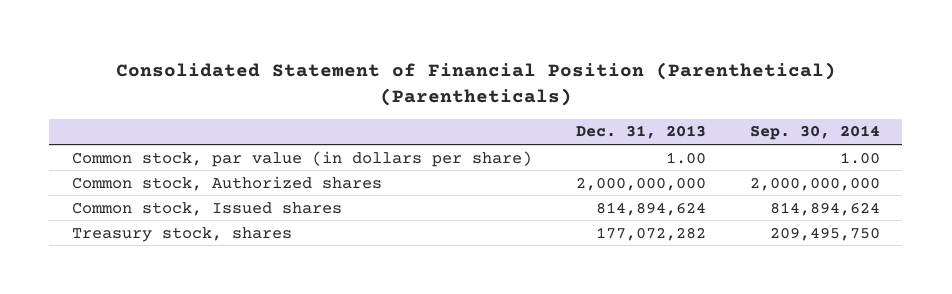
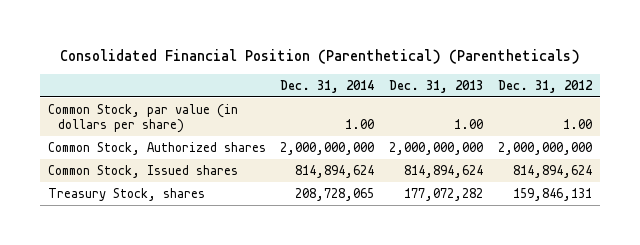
[115,61,836,107] Consolidated Statement of Financial Position (Parenthetical) (Parentheticals) -> [59,48,580,64] Consolidated Financial Position (Parenthetical) (Parentheticals)
[750,125,881,141] Sep. 30, 2014 -> none
none -> [280,79,375,93] Dec. 31, 2014
none -> [498,79,594,93] Dec. 31, 2012
[71,150,532,167] Common stock, par value (in dollars per share) -> [47,103,238,134] Common Stock, par value (in dollars per share)
[71,175,382,191] Common stock, Authorized shares -> [47,141,266,155] Common Stock, Authorized shares
[71,201,342,216] Common stock, Issued shares -> [47,164,238,178] Common Stock, Issued shares
[71,226,292,242] Treasury stock, shares -> [47,187,205,201] Treasury Stock, shares

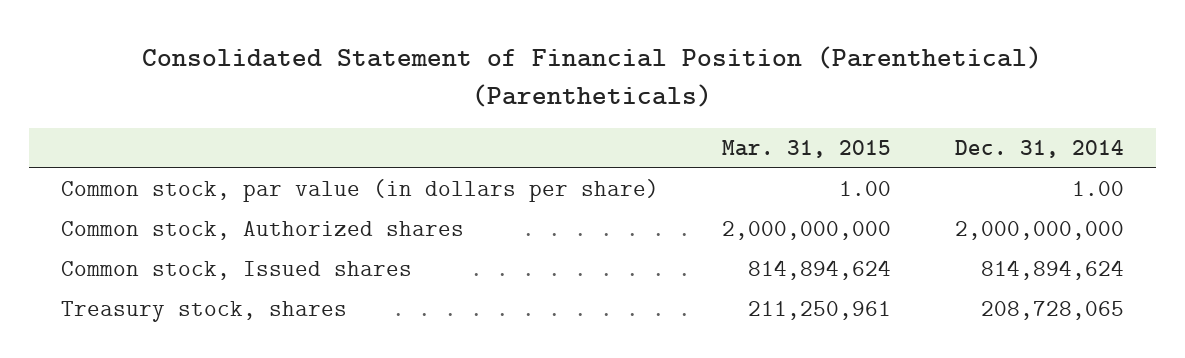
[59,48,580,64] Consolidated Financial Position (Parenthetical) (Parentheticals) -> [142,46,1043,107] Consolidated Statement of Financial Position (Parenthetical) (Parentheticals)
[389,79,484,93] Dec. 31, 2013 -> none
[498,79,594,93] Dec. 31, 2012 -> none
none -> [722,139,892,158] Mar. 31, 2015
[47,103,238,134] Common Stock, par value (in dollars per share) -> [60,179,659,203] Common stock, par value (in dollars per share)
[47,141,266,155] Common Stock, Authorized shares -> [60,221,464,241] Common stock, Authorized shares
[47,164,238,178] Common Stock, Issued shares -> [60,261,412,281] Common stock, Issued shares
[47,187,205,201] Treasury Stock, shares -> [60,301,347,323] Treasury stock, shares

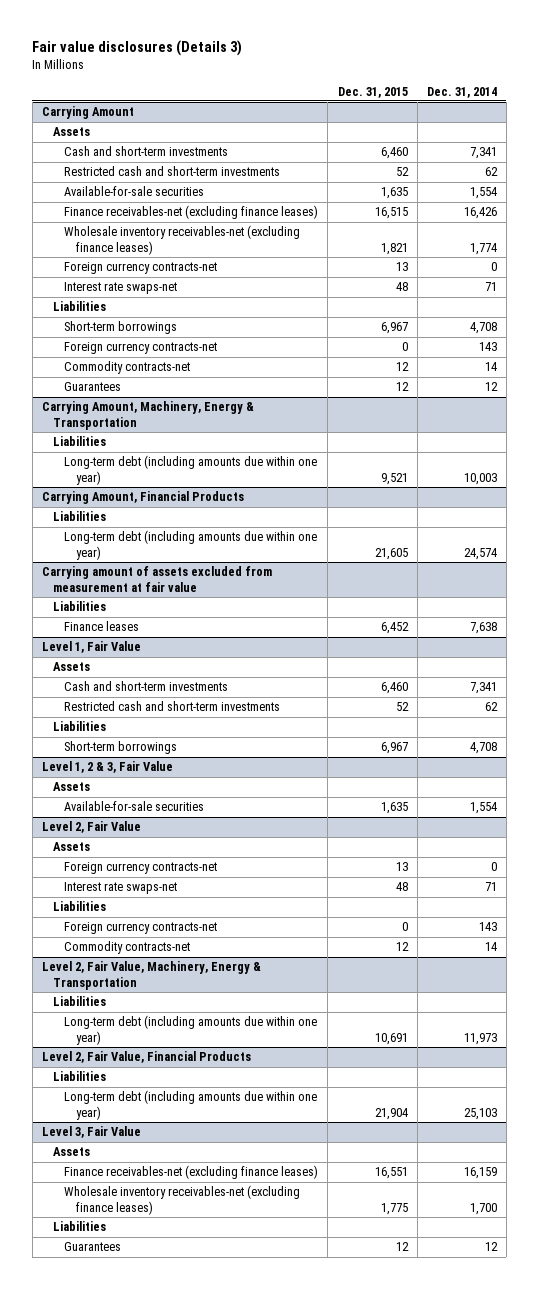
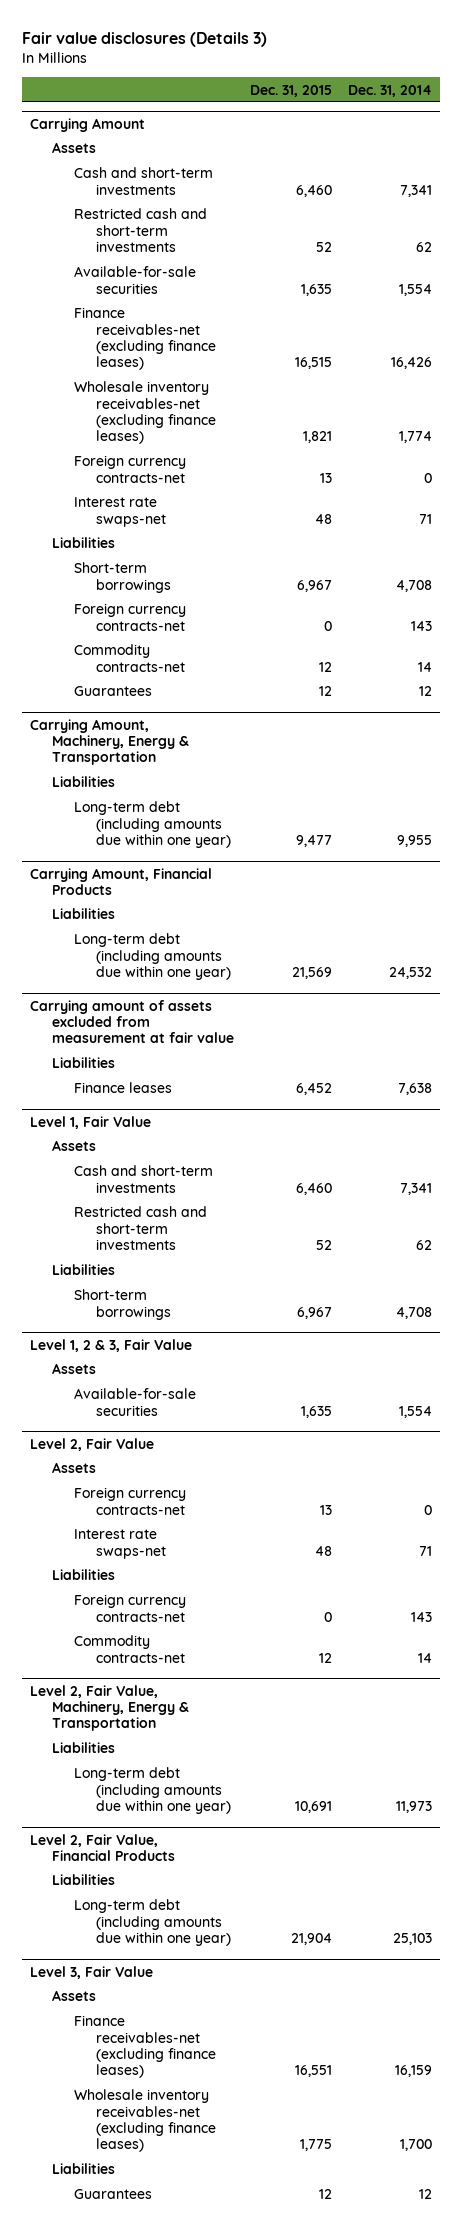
[380,472,408,485] 9,521 -> [295,835,332,848] 9,477
[463,472,497,485] 10,003 -> [396,835,432,848] 9,955
[374,547,408,560] 21,605 -> [291,967,332,980] 21,569
[463,547,497,560] 24,574 -> [388,967,432,980] 24,532

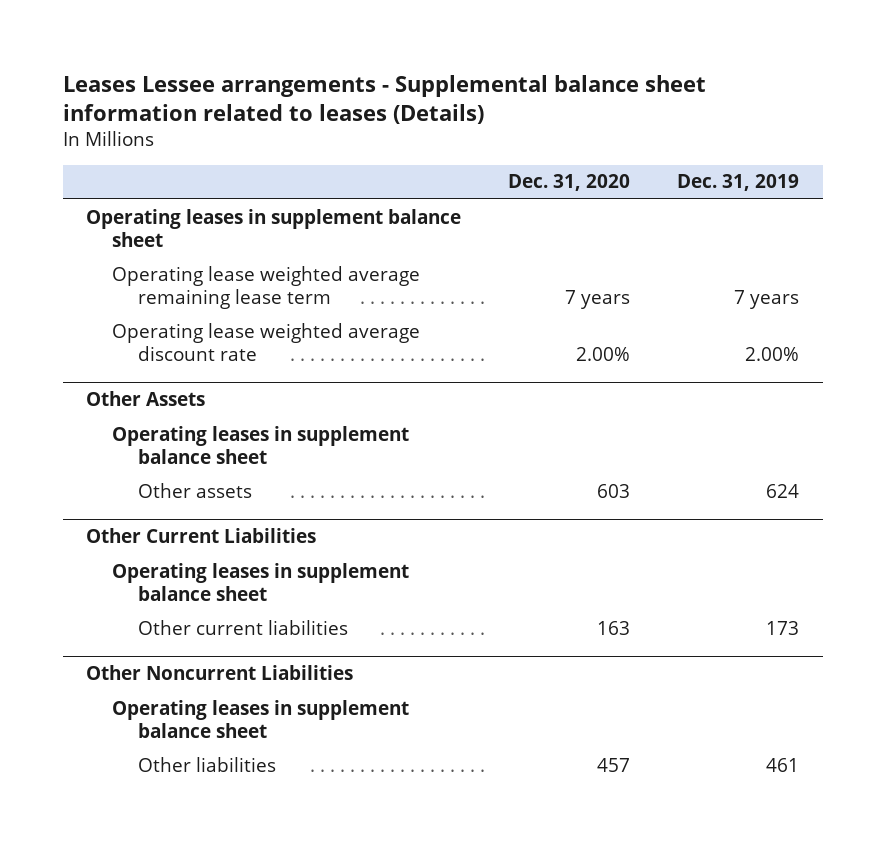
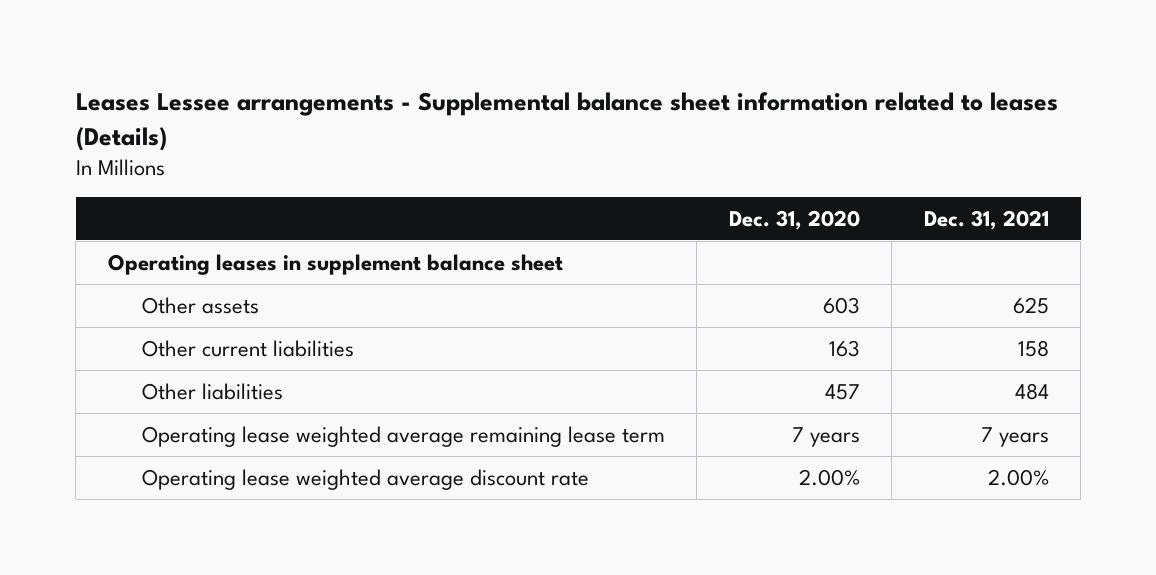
[677,174,800,192] Dec. 31, 2019 -> none
none -> [923,209,1049,230] Dec. 31, 2021
[86,391,206,407] Other Assets -> none
[112,425,410,464] Operating leases in supplement balance sheet -> none
[86,528,317,544] Other Current Liabilities -> none
[112,562,410,601] Operating leases in supplement balance sheet -> none
[86,665,354,681] Other Noncurrent Liabilities -> none
[112,699,410,738] Operating leases in supplement balance sheet -> none
[112,265,421,309] Operating lease weighted average remaining lease term -> [142,425,666,447] Operating lease weighted average remaining lease term
[112,322,421,361] Operating lease weighted average discount rate -> [142,468,590,490] Operating lease weighted average discount rate

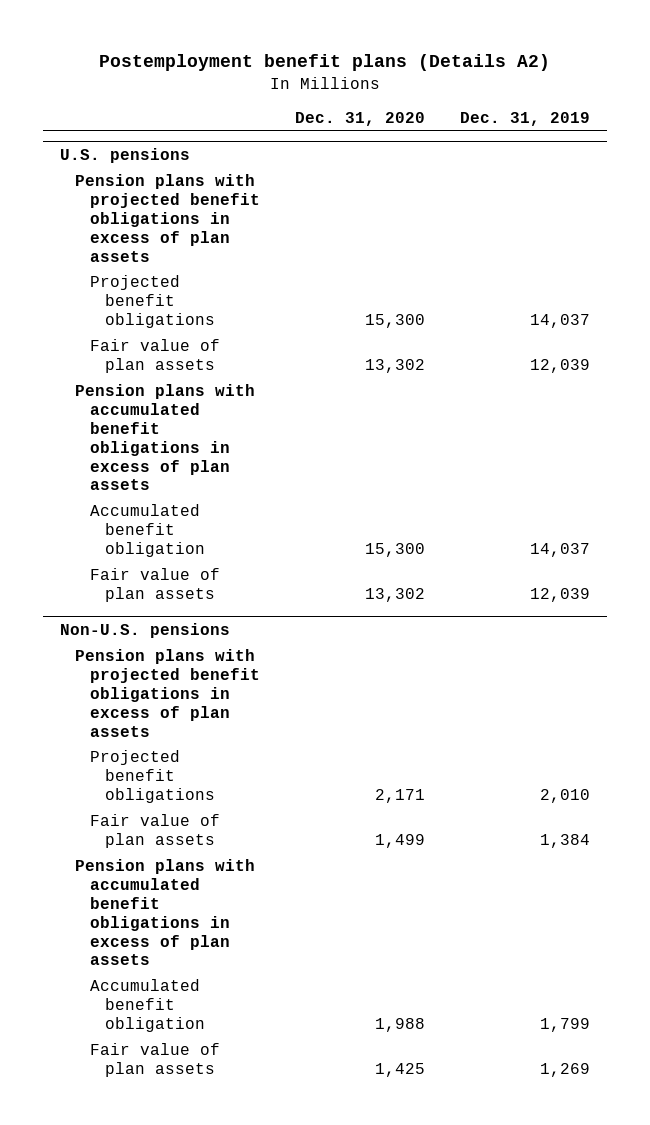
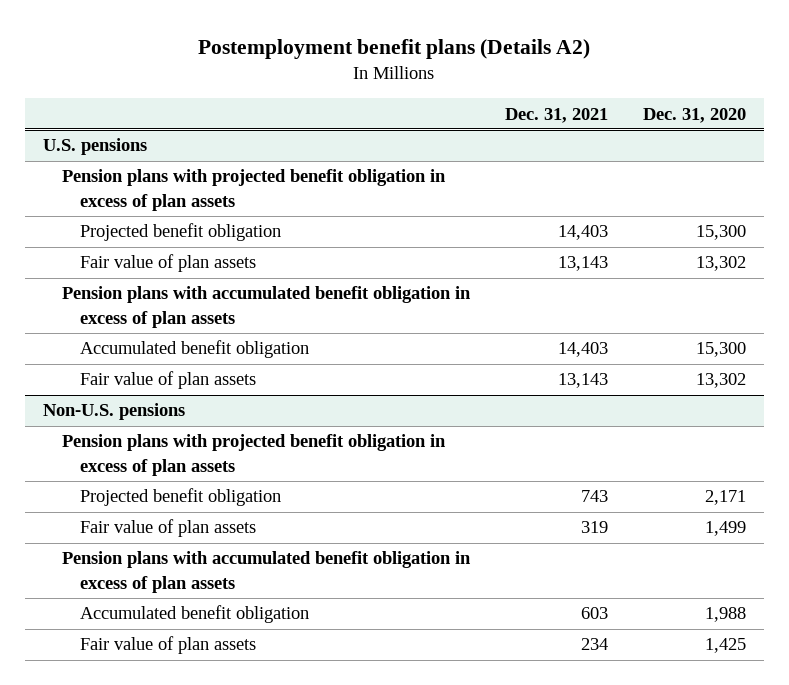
[459,111,590,126] Dec. 31, 2019 -> none
none -> [504,107,608,123] Dec. 31, 2021
[74,174,260,262] Pension plans with projected benefit obligations in excess of plan assets -> [61,169,446,211] Pension plans with projected benefit obligation in excess of plan assets
[89,275,215,328] Projected benefit obligations -> [80,223,282,242] Projected benefit obligation
[74,384,255,491] Pension plans with accumulated benefit obligations in excess of plan assets -> [61,286,471,328] Pension plans with accumulated benefit obligation in excess of plan assets
[74,649,260,737] Pension plans with projected benefit obligations in excess of plan assets -> [61,434,446,476] Pension plans with projected benefit obligation in excess of plan assets
[89,750,215,803] Projected benefit obligations -> [80,488,282,507] Projected benefit obligation
[74,859,255,966] Pension plans with accumulated benefit obligations in excess of plan assets -> [61,551,471,593] Pension plans with accumulated benefit obligation in excess of plan assets

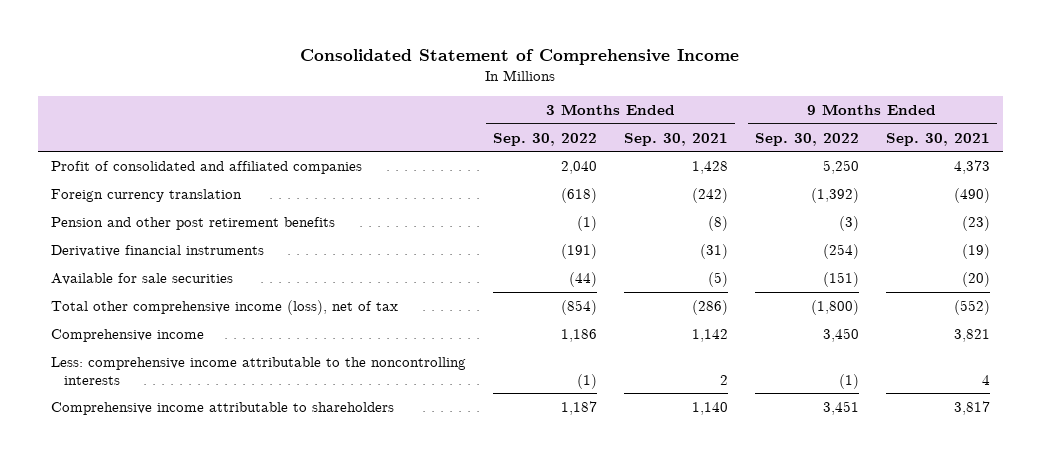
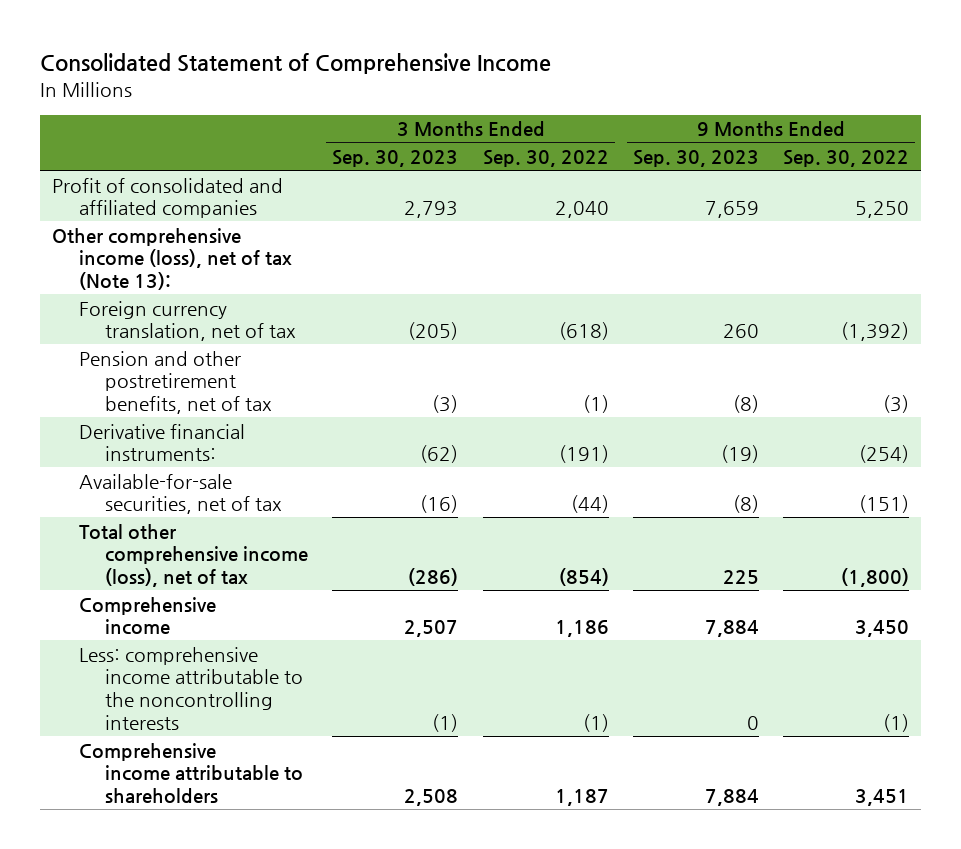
[623,132,728,146] Sep. 30, 2021 -> none
[885,132,990,146] Sep. 30, 2021 -> none
none -> [332,149,459,167] Sep. 30, 2023
none -> [632,149,759,167] Sep. 30, 2023
none -> [51,227,292,291] Other comprehensive income (loss), net of tax (Note 13):
[51,188,243,202] Foreign currency translation -> [78,300,297,342] Foreign currency translation, net of tax
[51,216,336,230] Pension and other post retirement benefits -> [78,350,273,415] Pension and other postretirement benefits, net of tax
[51,244,265,257] Derivative financial instruments -> [78,423,245,462] Derivative financial instruments:
[51,272,234,285] Available for sale securities -> [78,473,283,515] Available-for-sale securities, net of tax

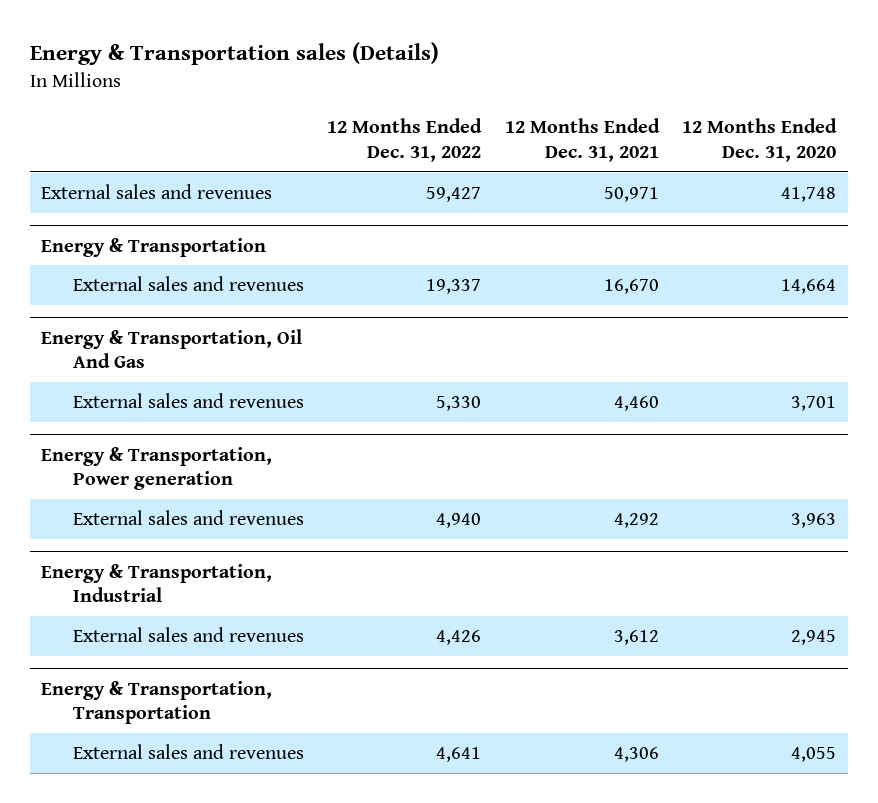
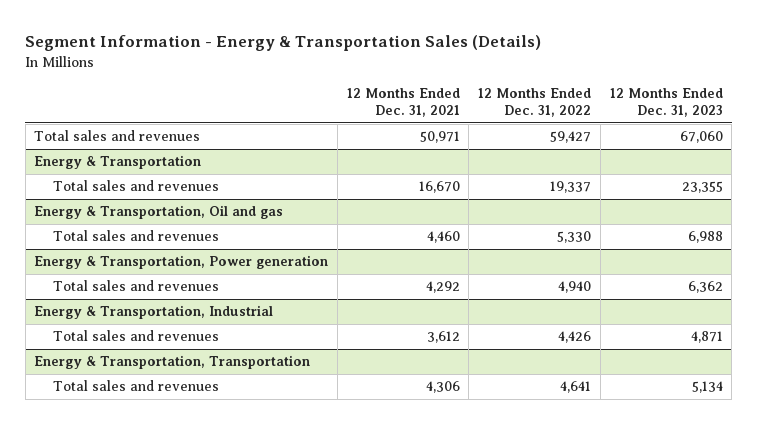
[29,42,439,66] Energy & Transportation sales (Details) -> [25,35,542,52] Segment Information - Energy & Transportation Sales (Details)
[682,117,838,162] 12 Months Ended Dec. 31, 2020 -> none
none -> [609,88,723,118] 12 Months Ended Dec. 31, 2023
[41,184,273,200] External sales and revenues -> [34,130,201,142] Total sales and revenues
[72,276,304,292] External sales and revenues -> [53,180,220,192] Total sales and revenues
[41,328,303,369] Energy & Transportation, Oil And Gas -> [34,205,284,220] Energy & Transportation, Oil and gas
[72,393,304,409] External sales and revenues -> [53,230,220,242] Total sales and revenues
[72,510,304,526] External sales and revenues -> [53,280,220,292] Total sales and revenues
[72,627,304,643] External sales and revenues -> [53,330,220,342] Total sales and revenues
[72,744,304,760] External sales and revenues -> [53,380,220,392] Total sales and revenues

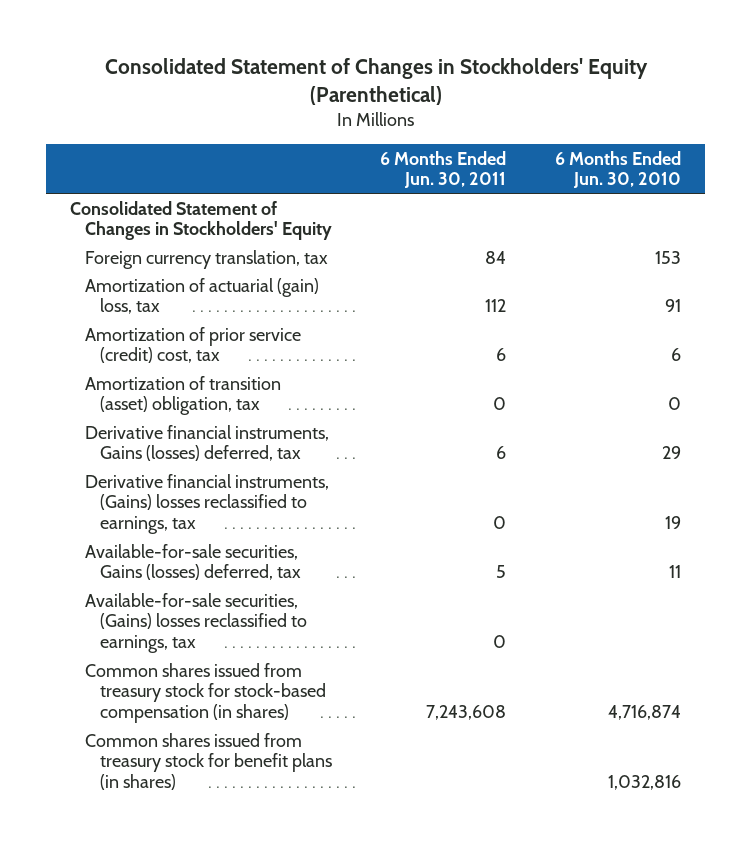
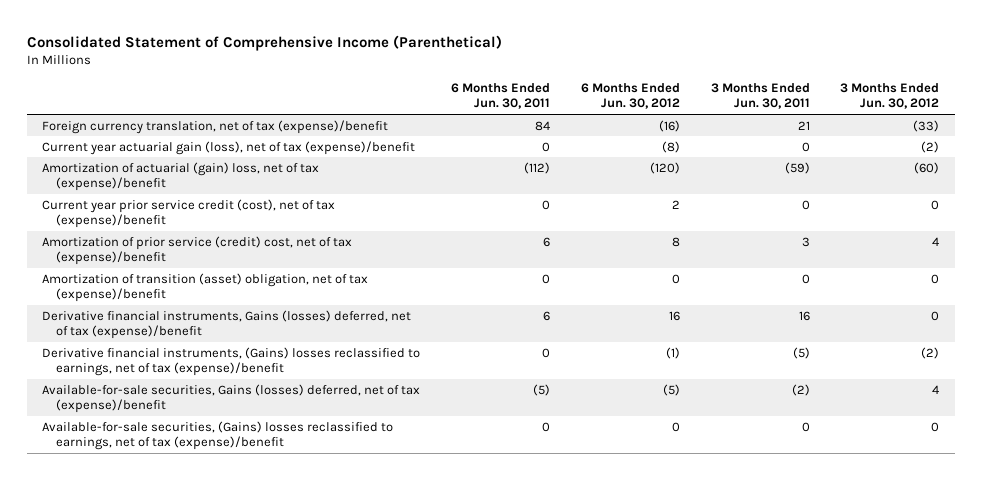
[104,57,648,105] Consolidated Statement of Changes in Stockholders' Equity (Parenthetical) -> [26,34,502,51] Consolidated Statement of Comprehensive Income (Parenthetical)
[555,150,682,189] 6 Months Ended Jun. 30, 2010 -> none
none -> [580,82,680,110] 6 Months Ended Jun. 30, 2012
none -> [710,82,810,110] 3 Months Ended Jun. 30, 2011
none -> [840,82,940,110] 3 Months Ended Jun. 30, 2012
[69,200,332,241] Consolidated Statement of Changes in Stockholders' Equity -> none
[84,662,326,724] Common shares issued from treasury stock for stock-based compensation (in shares) -> none
[84,732,332,791] Common shares issued from treasury stock for benefit plans (in shares) -> none
[84,249,328,269] Foreign currency translation, tax -> [42,119,389,134] Foreign currency translation, net of tax (expense)/benefit
none -> [42,140,416,155] Current year actuarial gain (loss), net of tax (expense)/benefit
[84,277,319,315] Amortization of actuarial (gain) loss, tax -> [42,161,320,192] Amortization of actuarial (gain) loss, net of tax (expense)/benefit
[485,299,507,313] 112 -> [524,161,551,174] (112)
none -> [42,198,336,229] Current year prior service credit (cost), net of tax (expense)/benefit
[84,326,301,364] Amortization of prior service (credit) cost, tax -> [42,235,353,266] Amortization of prior service (credit) cost, net of tax (expense)/benefit
[84,375,281,416] Amortization of transition (asset) obligation, tax -> [42,272,369,303] Amortization of transition (asset) obligation, net of tax (expense)/benefit
[84,424,329,462] Derivative financial instruments, Gains (losses) deferred, tax -> [42,309,412,340] Derivative financial instruments, Gains (losses) deferred, net of tax (expense)/benefit
[84,473,329,535] Derivative financial instruments, (Gains) losses reclassified to earnings, tax -> [42,346,421,377] Derivative financial instruments, (Gains) losses reclassified to earnings, net of tax (expense)/benefit
[84,543,301,581] Available-for-sale securities, Gains (losses) deferred, tax -> [42,383,421,414] Available-for-sale securities, Gains (losses) deferred, net of tax (expense)/benefit
[496,565,507,579] 5 -> [533,383,551,396] (5)
[84,592,307,654] Available-for-sale securities, (Gains) losses reclassified to earnings, tax -> [42,420,394,451] Available-for-sale securities, (Gains) losses reclassified to earnings, net of tax (expense)/benefit

